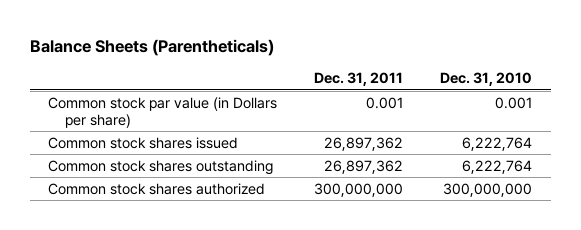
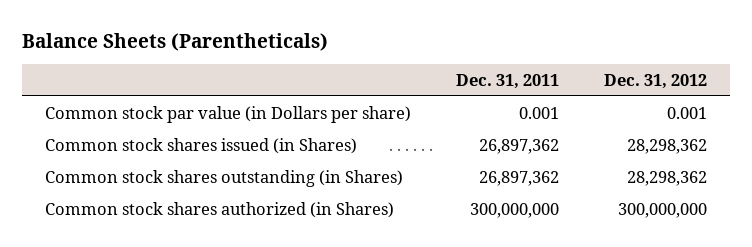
[440,72,533,87] Dec. 31, 2010 -> none
none -> [604,73,708,89] Dec. 31, 2012
[48,136,239,149] Common stock shares issued -> [44,137,357,154] Common stock shares issued (in Shares)
[48,159,274,175] Common stock shares outstanding -> [44,169,403,187] Common stock shares outstanding (in Shares)
[48,182,266,195] Common stock shares authorized -> [44,201,394,218] Common stock shares authorized (in Shares)

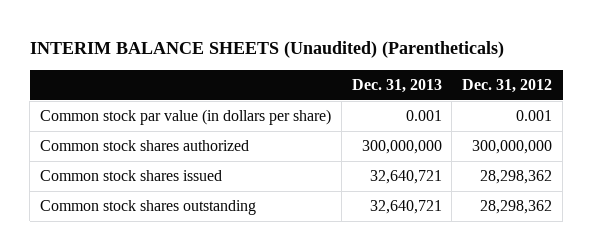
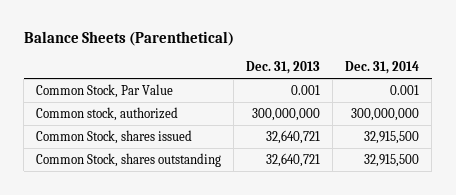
[29,41,504,59] INTERIM BALANCE SHEETS (Unaudited) (Parentheticals) -> [23,31,234,47] Balance Sheets (Parenthetical)
[462,79,553,94] Dec. 31, 2012 -> none
none -> [345,61,420,75] Dec. 31, 2014
[40,108,332,125] Common stock par value (in dollars per share) -> [36,83,174,98] Common Stock, Par Value
[40,139,250,151] Common stock shares authorized -> [36,106,179,121] Common stock, authorized
[40,169,223,181] Common stock shares issued -> [36,129,193,144] Common Stock, shares issued
[40,199,257,215] Common stock shares outstanding -> [36,152,222,167] Common Stock, shares outstanding

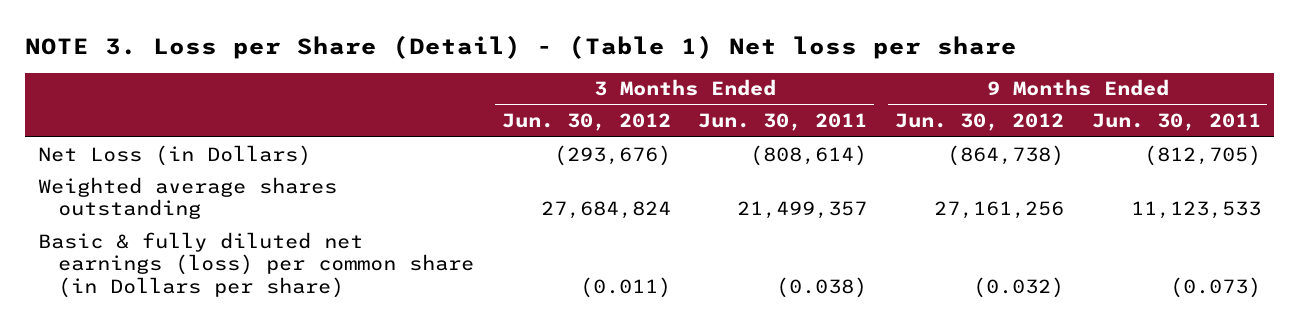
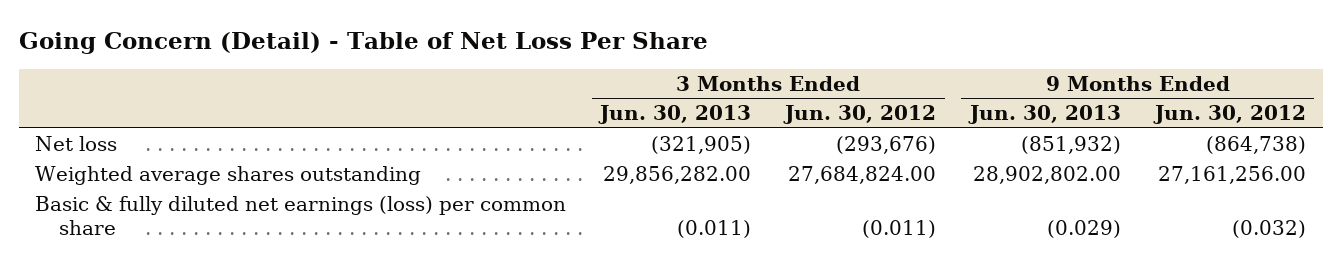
[24,34,1017,59] NOTE 3. Loss per Share (Detail) - (Table 1) Net loss per share -> [18,32,708,55] Going Concern (Detail) - Table of Net Loss Per Share
[698,113,868,132] Jun. 30, 2011 -> none
[1091,113,1261,132] Jun. 30, 2011 -> none
none -> [598,105,752,125] Jun. 30, 2013
none -> [967,105,1121,125] Jun. 30, 2013
[38,144,312,166] Net Loss (in Dollars) -> [35,135,118,151] Net loss
[540,201,671,220] 27,684,824 -> [788,165,937,184] 27,684,824.00
[934,201,1065,220] 27,161,256 -> [1157,165,1306,184] 27,161,256.00
[38,231,475,298] Basic & fully diluted net earnings (loss) per common share (in Dollars per share) -> [35,195,567,235] Basic & fully diluted net earnings (loss) per common share

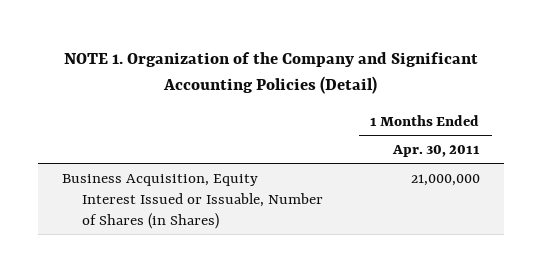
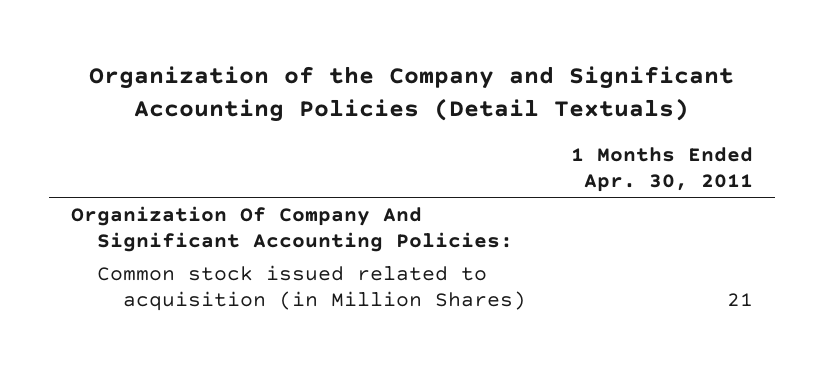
[63,52,478,94] NOTE 1. Organization of the Company and Significant Accounting Policies (Detail) -> [88,65,734,123] Organization of the Company and Significant Accounting Policies (Detail Textuals)
none -> [71,206,514,252] Organization Of Company And Significant Accounting Policies:
[62,173,323,229] Business Acquisition, Equity Interest Issued or Issuable, Number of Shares (in Shares) -> [97,265,527,311] Common stock issued related to acquisition (in Million Shares)
[410,173,480,186] 21,000,000 -> [726,292,753,306] 21

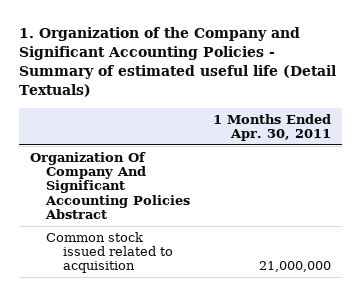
[88,65,734,123] Organization of the Company and Significant Accounting Policies (Detail Textuals) -> [18,26,336,98] 1. Organization of the Company and Significant Accounting Policies - Summary of estimated useful life (Detail Textuals)
[71,206,514,252] Organization Of Company And Significant Accounting Policies: -> [29,151,191,220] Organization Of Company And Significant Accounting Policies Abstract
[97,265,527,311] Common stock issued related to acquisition (in Million Shares) -> [46,231,173,274] Common stock issued related to acquisition
[726,292,753,306] 21 -> [258,261,331,273] 21,000,000

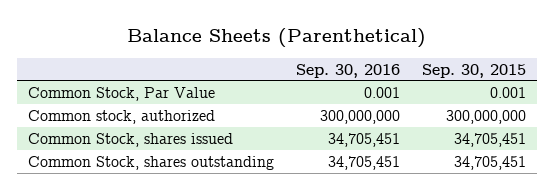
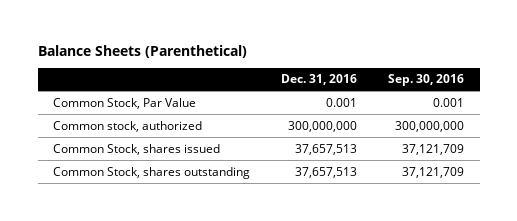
[422,63,527,78] Sep. 30, 2015 -> none
none -> [281,74,358,86] Dec. 31, 2016
[327,132,400,147] 34,705,451 -> [402,143,465,155] 37,121,709
[327,155,400,170] 34,705,451 -> [402,166,465,178] 37,121,709

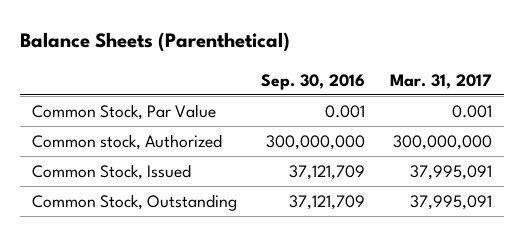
[281,74,358,86] Dec. 31, 2016 -> none
none -> [389,73,492,89] Mar. 31, 2017
[53,120,203,132] Common stock, authorized -> [32,133,223,150] Common stock, Authorized
[53,143,221,155] Common Stock, shares issued -> [32,163,192,180] Common Stock, Issued
[53,166,251,179] Common Stock, shares outstanding -> [32,193,238,211] Common Stock, Outstanding

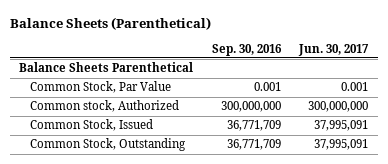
[389,73,492,89] Mar. 31, 2017 -> none
none -> [298,43,370,56] Jun. 30, 2017
none -> [19,62,194,73] Balance Sheets Parenthetical
[289,164,366,180] 37,121,709 -> [226,120,281,132] 36,771,709
[289,194,366,210] 37,121,709 -> [226,139,281,151] 36,771,709

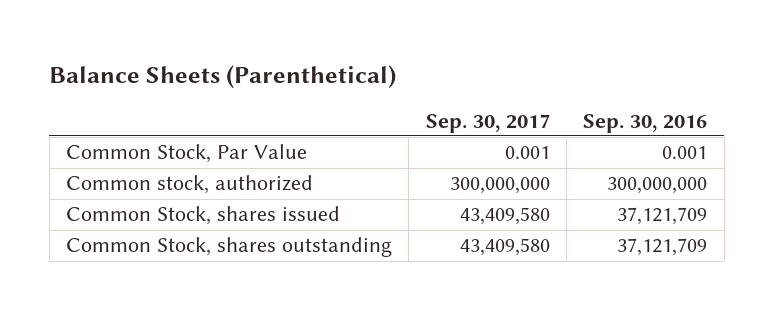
[298,43,370,56] Jun. 30, 2017 -> none
none -> [425,113,550,133] Sep. 30, 2017
[19,62,194,73] Balance Sheets Parenthetical -> none
[30,100,180,113] Common stock, Authorized -> [66,175,314,195] Common stock, authorized
[30,119,154,132] Common Stock, Issued -> [66,206,341,226] Common Stock, shares issued
[226,120,281,132] 36,771,709 -> [617,207,708,226] 37,121,709
[30,138,187,152] Common Stock, Outstanding -> [66,237,393,258] Common Stock, shares outstanding
[226,139,281,151] 36,771,709 -> [617,238,708,257] 37,121,709

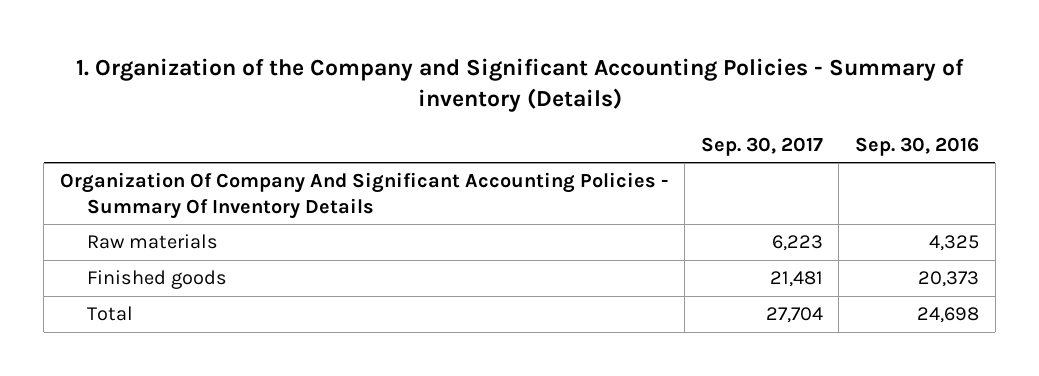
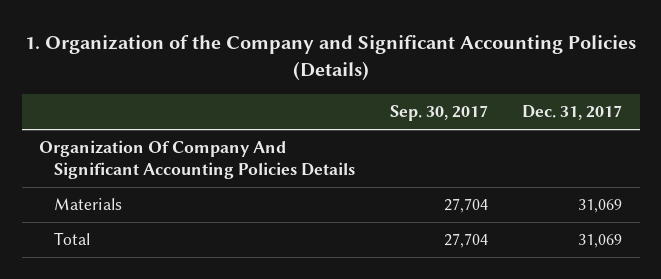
[75,57,964,113] 1. Organization of the Company and Significant Accounting Policies - Summary of inventory (Details) -> [24,35,636,82] 1. Organization of the Company and Significant Accounting Policies (Details)
[855,136,980,156] Sep. 30, 2016 -> none
none -> [522,105,623,121] Dec. 31, 2017
[87,270,228,290] Finished goods -> none
[59,172,668,219] Organization Of Company And Significant Accounting Policies - Summary Of Inventory Details -> [39,140,355,180] Organization Of Company And Significant Accounting Policies Details
[87,234,219,250] Raw materials -> [53,198,122,211] Materials
[771,235,823,252] 6,223 -> [443,198,488,214] 27,704

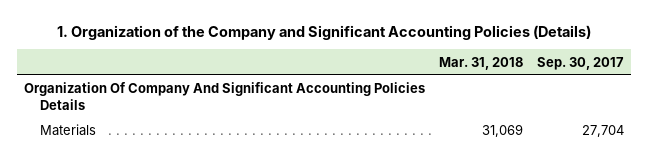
[522,105,623,121] Dec. 31, 2017 -> none
none -> [439,56,524,70] Mar. 31, 2018
[53,232,90,246] Total -> none

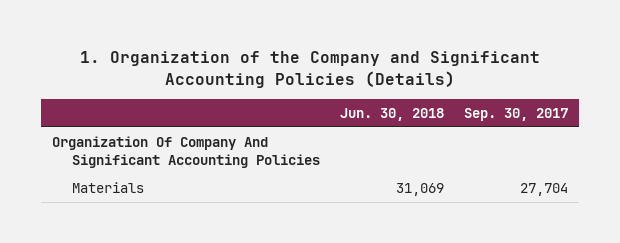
[439,56,524,70] Mar. 31, 2018 -> none
none -> [340,107,445,121] Jun. 30, 2018
[23,82,425,110] Organization Of Company And Significant Accounting Policies Details -> [51,136,320,169] Organization Of Company And Significant Accounting Policies

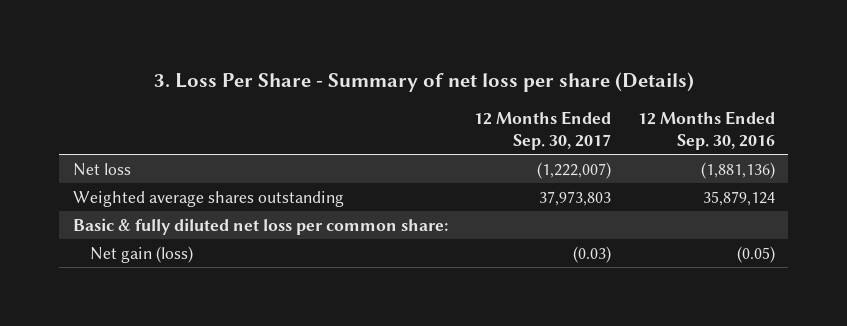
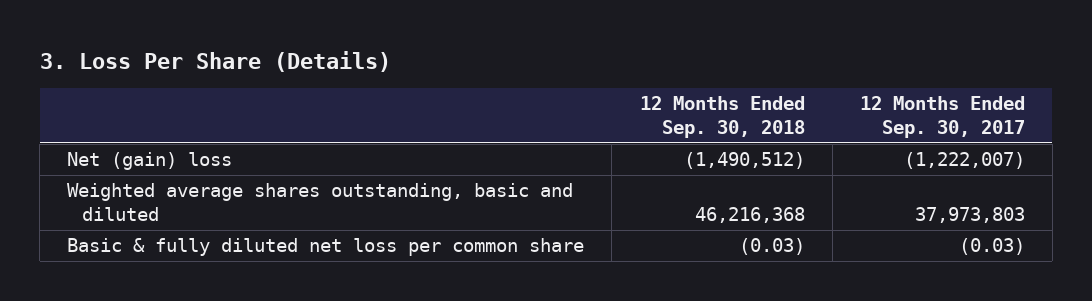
[153,71,694,92] 3. Loss Per Share - Summary of net loss per share (Details) -> [39,51,391,73] 3. Loss Per Share (Details)
[637,111,775,150] 12 Months Ended Sep. 30, 2016 -> none
none -> [639,96,805,139] 12 Months Ended Sep. 30, 2018
[72,217,448,235] Basic & fully diluted net loss per common share: -> none
[72,162,131,176] Net loss -> [67,152,233,171] Net (gain) loss
[72,190,344,207] Weighted average shares outstanding -> [67,183,574,222] Weighted average shares outstanding, basic and diluted
[89,245,193,263] Net gain (loss) -> [67,238,585,257] Basic & fully diluted net loss per common share

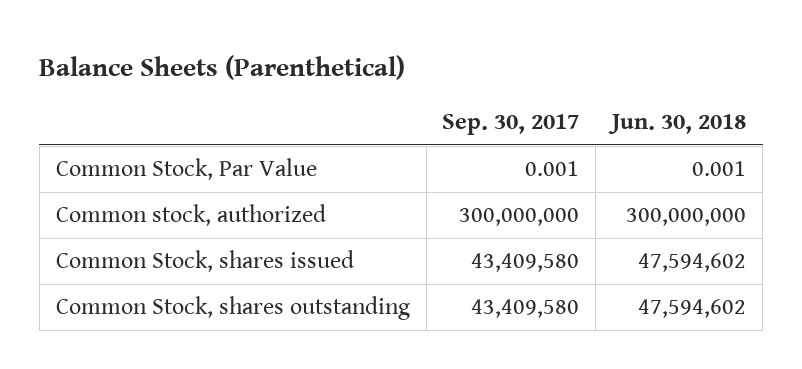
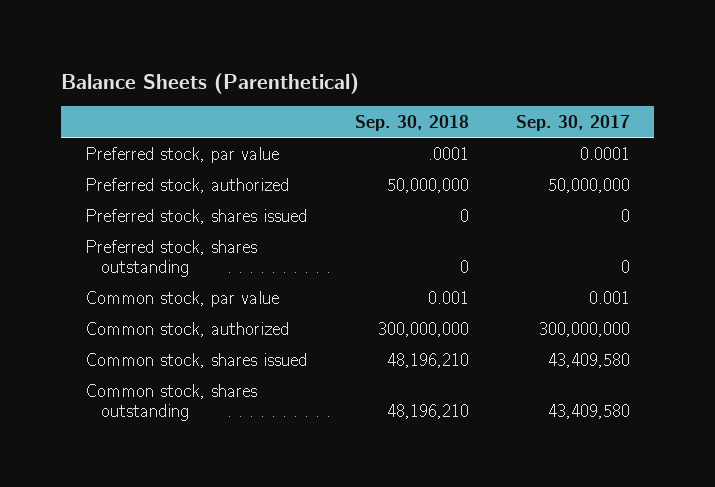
[608,114,747,135] Jun. 30, 2018 -> none
none -> [354,114,469,131] Sep. 30, 2018
none -> [85,146,280,163] Preferred stock, par value
none -> [85,177,290,193] Preferred stock, authorized
none -> [85,208,308,224] Preferred stock, shares issued
none -> [85,239,258,278] Preferred stock, shares outstanding
[55,158,317,181] Common Stock, Par Value -> [85,290,280,307] Common stock, par value
[55,250,354,273] Common Stock, shares issued -> [85,352,308,368] Common stock, shares issued
[55,296,410,321] Common Stock, shares outstanding -> [85,383,258,422] Common stock, shares outstanding

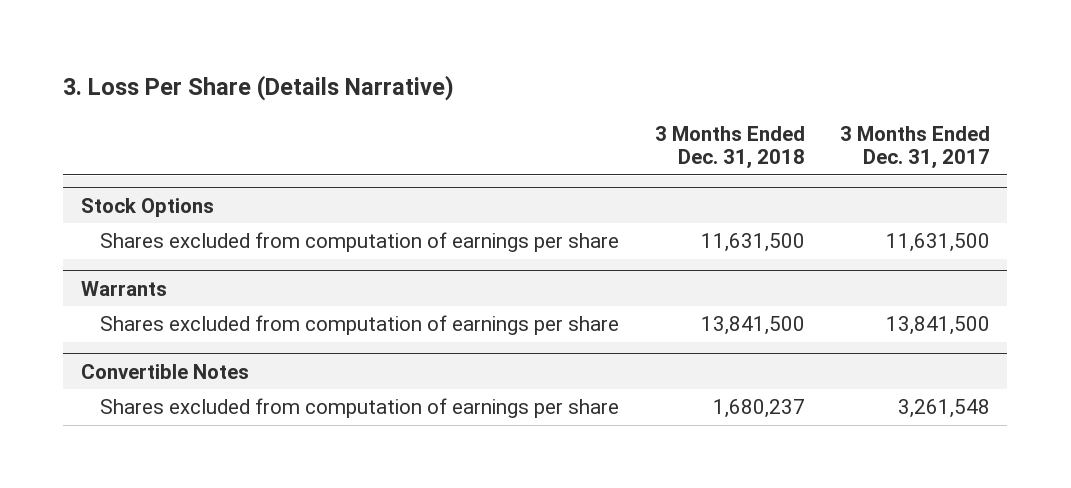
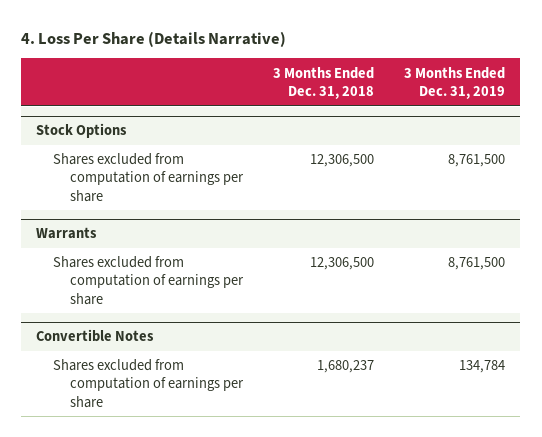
[63,75,455,102] 3. Loss Per Share (Details Narrative) -> [21,30,287,47] 4. Loss Per Share (Details Narrative)
[839,125,990,170] 3 Months Ended Dec. 31, 2017 -> none
none -> [404,66,506,99] 3 Months Ended Dec. 31, 2019
[700,233,805,253] 11,631,500 -> [309,154,374,168] 12,306,500
[700,316,805,336] 13,841,500 -> [309,257,374,271] 12,306,500

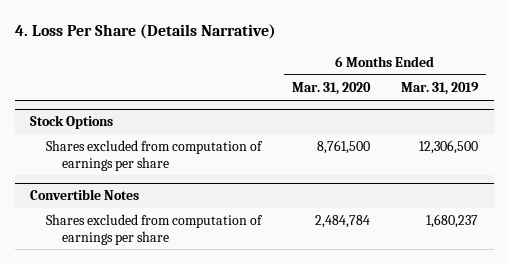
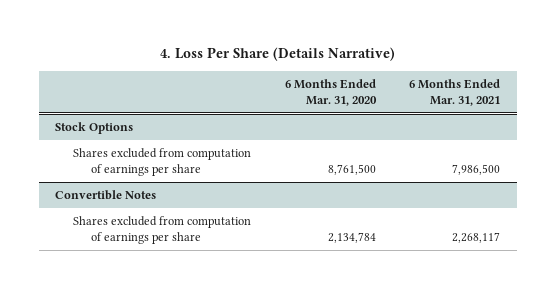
[401,82,480,96] Mar. 31, 2019 -> none
none -> [408,78,500,106] 6 Months Ended Mar. 31, 2021
[315,215,371,229] 2,484,784 -> [327,231,376,243] 2,134,784

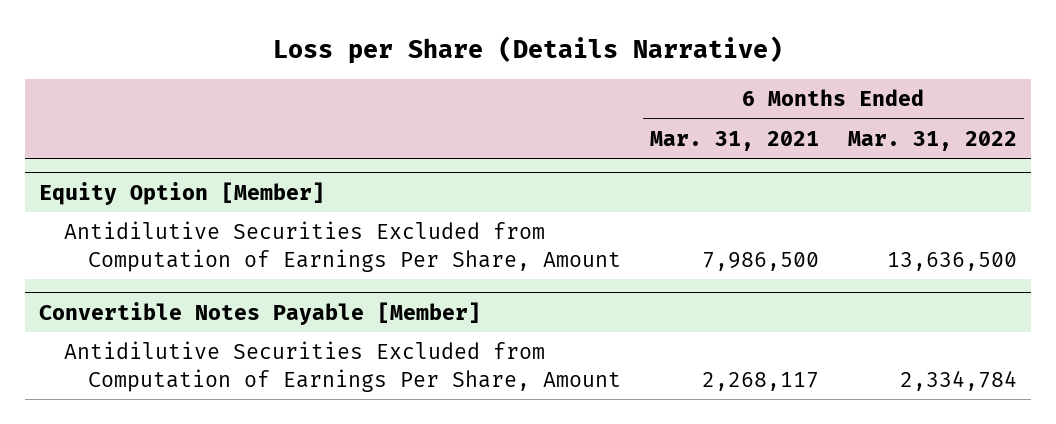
[159,47,395,62] 4. Loss Per Share (Details Narrative) -> [273,35,784,64] Loss per Share (Details Narrative)
[284,78,377,106] 6 Months Ended Mar. 31, 2020 -> none
none -> [847,130,1017,151] Mar. 31, 2022
[55,121,134,134] Stock Options -> [39,181,326,205] Equity Option [Member]
[73,147,252,176] Shares excluded from computation of earnings per share -> [63,221,621,272] Antidilutive Securities Excluded from Computation of Earnings Per Share, Amount
[55,189,157,200] Convertible Notes -> [39,301,482,325] Convertible Notes Payable [Member]
[73,215,252,244] Shares excluded from computation of earnings per share -> [63,341,621,392] Antidilutive Securities Excluded from Computation of Earnings Per Share, Amount

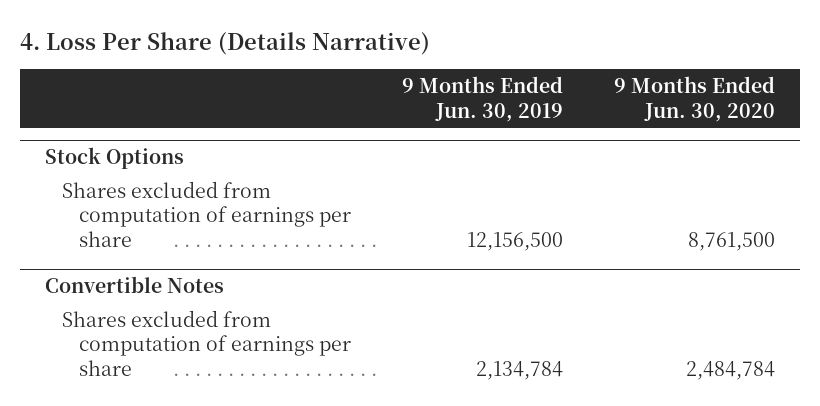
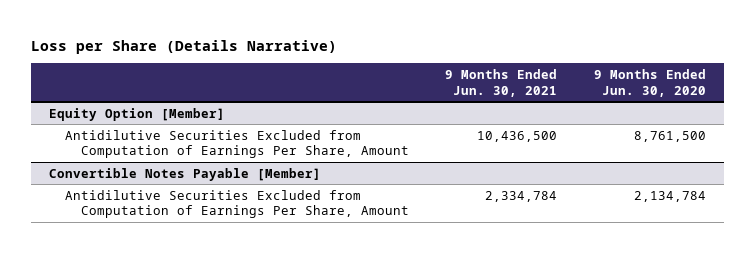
[19,31,430,55] 4. Loss Per Share (Details Narrative) -> [30,39,337,54] Loss per Share (Details Narrative)
[402,76,564,122] 9 Months Ended Jun. 30, 2019 -> none
none -> [445,69,558,97] 9 Months Ended Jun. 30, 2021
[45,147,185,170] Stock Options -> [49,107,226,121] Equity Option [Member]
[62,180,352,248] Shares excluded from computation of earnings per share -> [65,129,410,159] Antidilutive Securities Excluded from Computation of Earnings Per Share, Amount
[45,276,225,294] Convertible Notes -> [49,167,322,181] Convertible Notes Payable [Member]
[62,309,352,377] Shares excluded from computation of earnings per share -> [65,189,410,219] Antidilutive Securities Excluded from Computation of Earnings Per Share, Amount
[685,361,775,381] 2,484,784 -> [633,190,706,202] 2,134,784

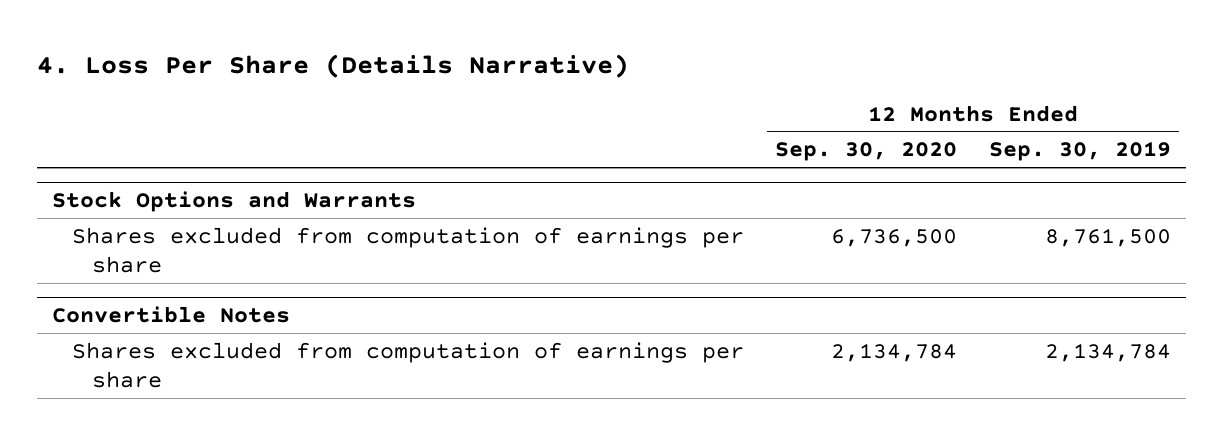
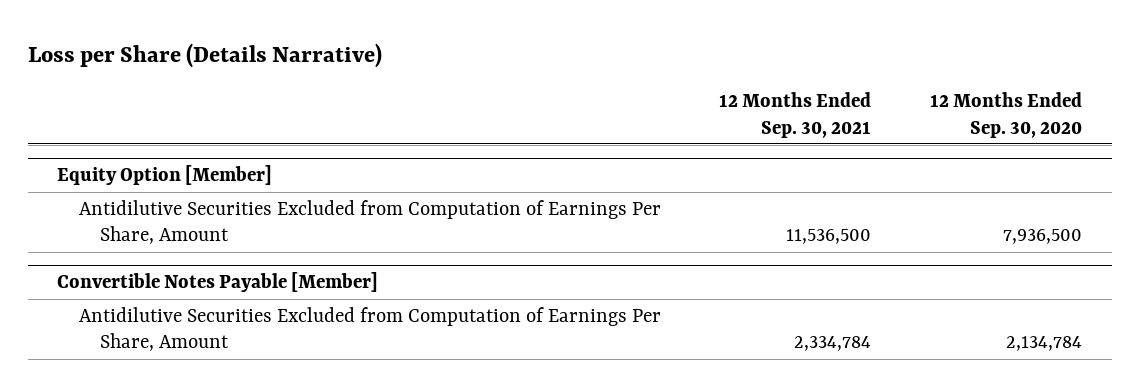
[36,53,629,78] 4. Loss Per Share (Details Narrative) -> [27,43,382,69] Loss per Share (Details Narrative)
[988,141,1171,162] Sep. 30, 2019 -> none
none -> [719,92,872,138] 12 Months Ended Sep. 30, 2021
[52,191,417,213] Stock Options and Warrants -> none
none -> [57,165,273,186] Equity Option [Member]
[71,226,744,273] Shares excluded from computation of earnings per share -> [78,199,661,245] Antidilutive Securities Excluded from Computation of Earnings Per Share, Amount
[831,228,958,247] 6,736,500 -> [1003,229,1083,245] 7,936,500
[52,306,291,324] Convertible Notes -> [57,272,379,293] Convertible Notes Payable [Member]
[71,341,744,388] Shares excluded from computation of earnings per share -> [78,306,661,352] Antidilutive Securities Excluded from Computation of Earnings Per Share, Amount

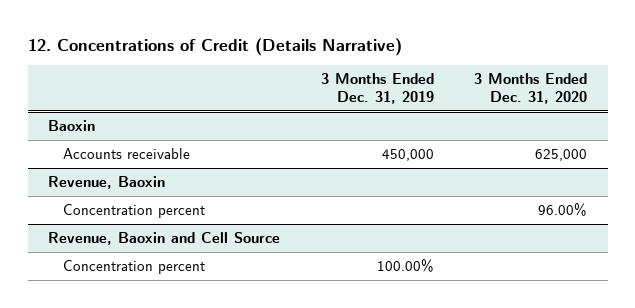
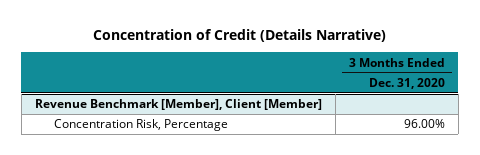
[27,37,402,56] 12. Concentrations of Credit (Details Narrative) -> [92,29,386,43] Concentration of Credit (Details Narrative)
[320,73,434,105] 3 Months Ended Dec. 31, 2019 -> none
[48,119,96,131] Baoxin -> none
[63,147,191,159] Accounts receivable -> none
[48,175,166,189] Revenue, Baoxin -> none
[48,231,281,245] Revenue, Baoxin and Cell Source -> none
[63,259,206,274] Concentration percent -> none
none -> [34,99,322,111] Revenue Benchmark [Member], Client [Member]
[63,203,206,218] Concentration percent -> [53,119,228,132] Concentration Risk, Percentage

